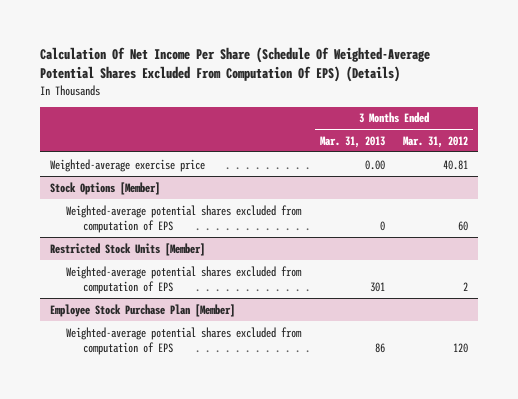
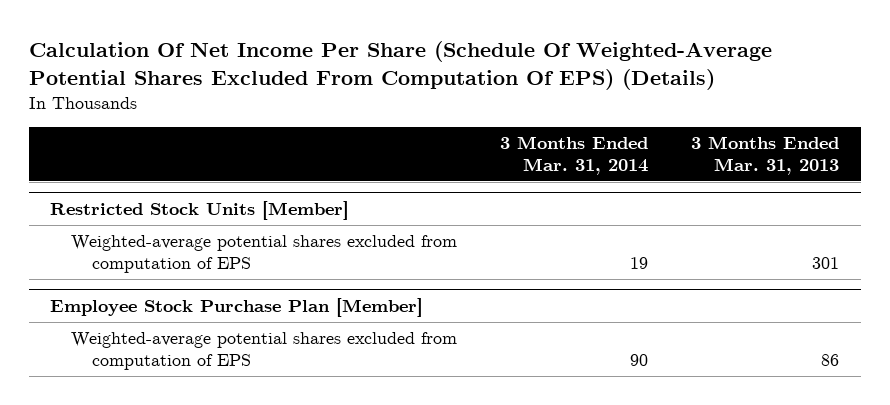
[403,135,469,148] Mar. 31, 2012 -> none
none -> [500,136,649,175] 3 Months Ended Mar. 31, 2014
[49,158,205,172] Weighted-average exercise price -> none
[49,181,160,195] Stock Options [Member] -> none
[66,204,303,233] Weighted-average potential shares excluded from computation of EPS -> none

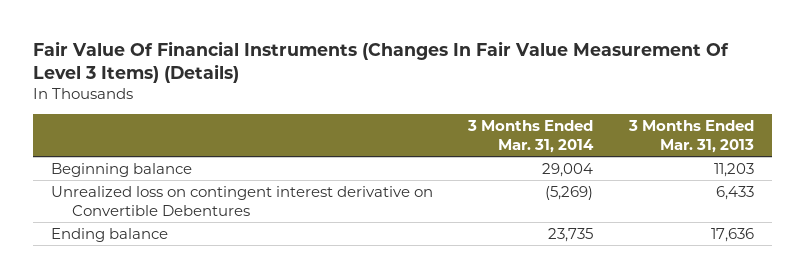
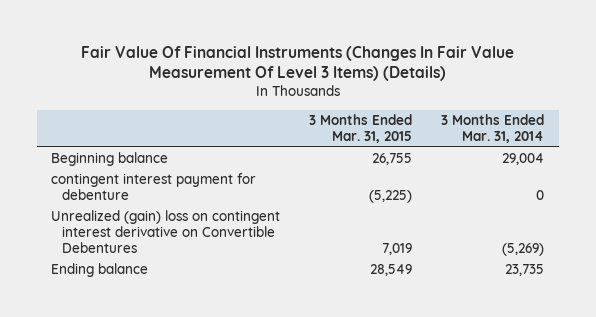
[628,120,755,154] 3 Months Ended Mar. 31, 2013 -> none
none -> [309,113,413,143] 3 Months Ended Mar. 31, 2015
none -> [51,173,257,201] contingent interest payment for debenture
[50,185,433,216] Unrealized loss on contingent interest derivative on Convertible Debentures -> [51,210,281,254] Unrealized (gain) loss on contingent interest derivative on Convertible Debentures

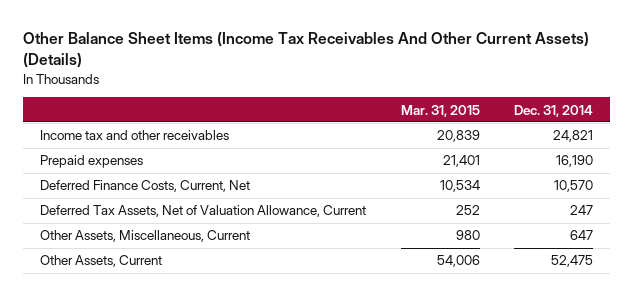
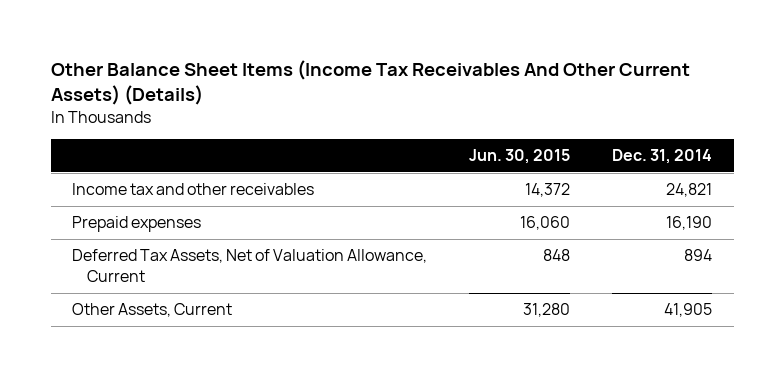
[400,104,480,117] Mar. 31, 2015 -> none
none -> [469,149,571,165] Jun. 30, 2015
[40,180,251,193] Deferred Finance Costs, Current, Net -> none
[40,230,251,243] Other Assets, Miscellaneous, Current -> none
[570,205,594,216] 247 -> [684,249,713,262] 894
[551,255,594,268] 52,475 -> [664,303,713,318] 41,905

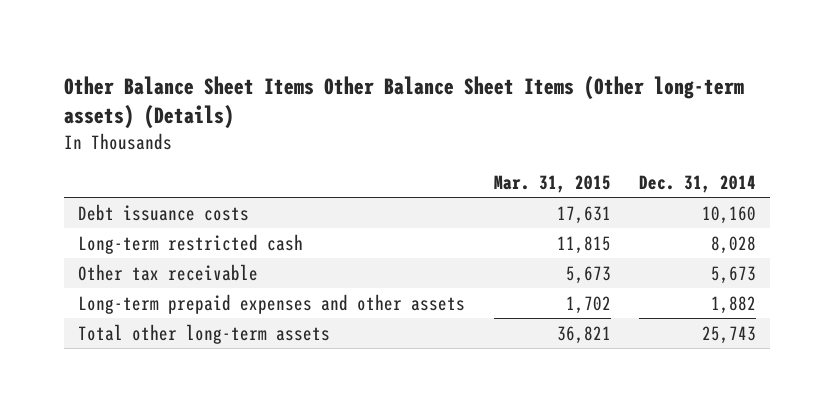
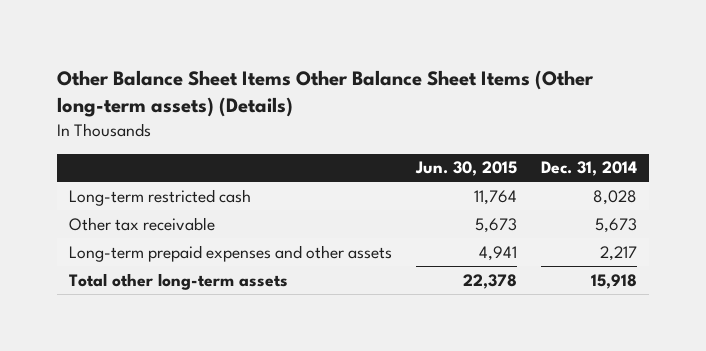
[493,175,611,194] Mar. 31, 2015 -> none
none -> [415,161,518,177] Jun. 30, 2015
[78,203,250,221] Debt issuance costs -> none
[711,295,757,314] 1,882 -> [600,245,638,261] 2,217
[702,325,757,344] 25,743 -> [591,273,638,289] 15,918

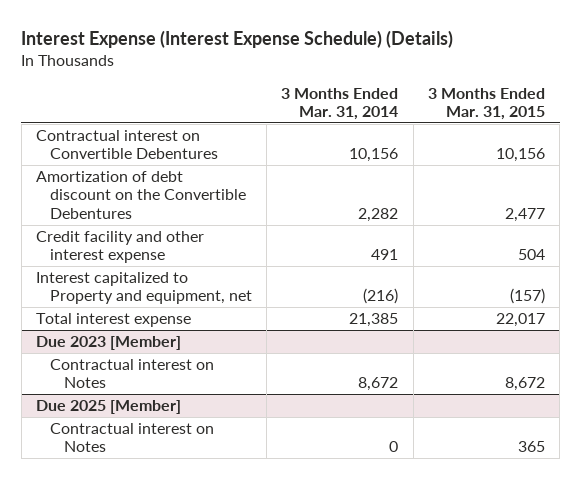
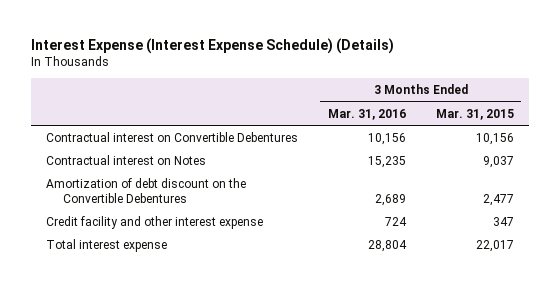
[281,87,399,121] 3 Months Ended Mar. 31, 2014 -> none
none -> [327,108,406,120] Mar. 31, 2016
none -> [45,155,206,166] Contractual interest on Notes
[35,271,253,305] Interest capitalized to Property and equipment, net -> none
[517,249,545,261] 504 -> [492,217,514,227] 347
[35,335,181,350] Due 2023 [Member] -> none
[50,358,215,389] Contractual interest on Notes -> none
[35,399,181,414] Due 2025 [Member] -> none
[50,422,215,453] Contractual interest on Notes -> none

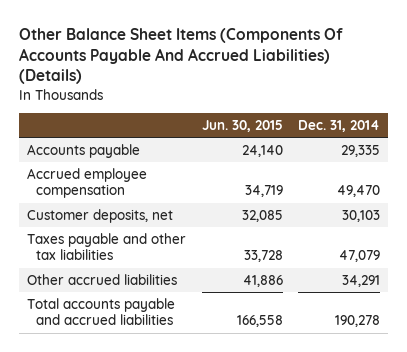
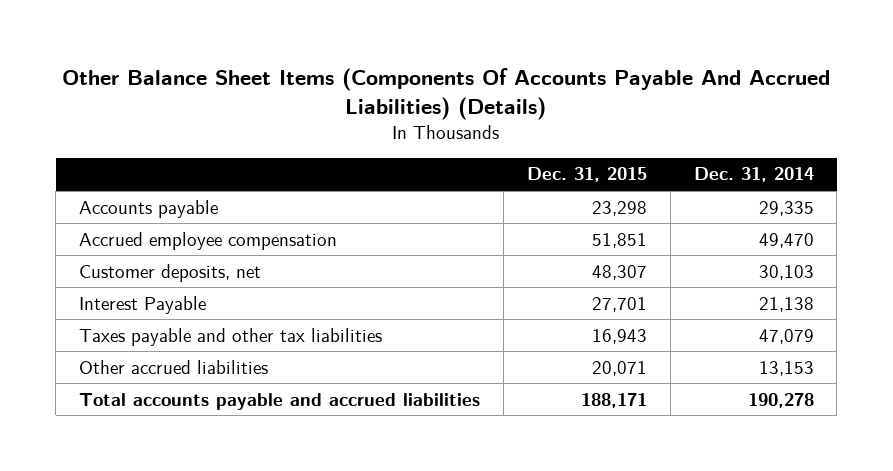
[201,119,283,132] Jun. 30, 2015 -> none
none -> [526,167,647,183] Dec. 31, 2015
none -> [79,295,207,314] Interest Payable
[342,274,381,287] 34,291 -> [758,360,814,376] 13,153

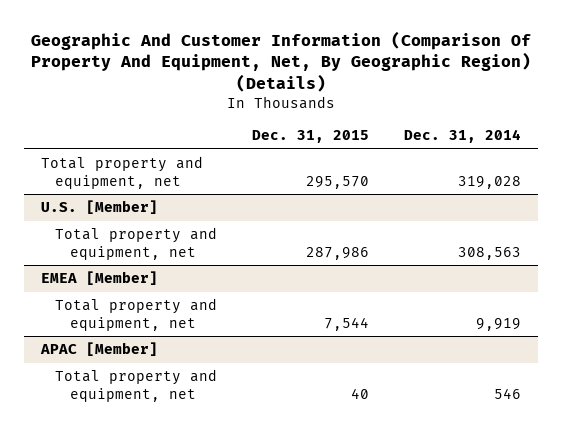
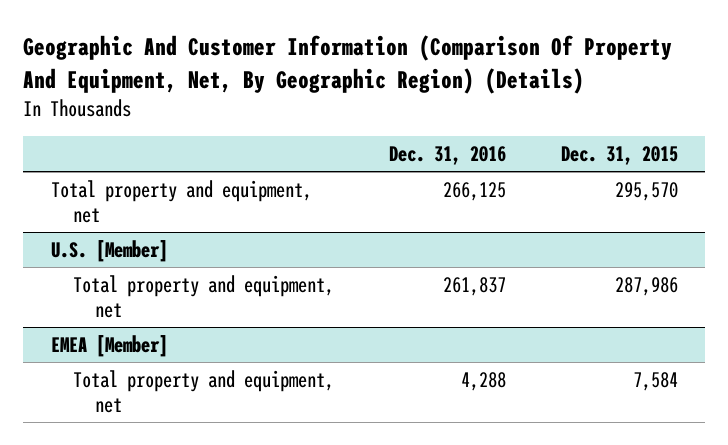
[404,129,522,144] Dec. 31, 2014 -> none
none -> [388,146,506,166] Dec. 31, 2016
[40,342,159,357] APAC [Member] -> none
[55,369,218,402] Total property and equipment, net -> none
[324,316,370,331] 7,544 -> [632,371,678,391] 7,584

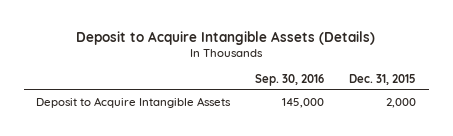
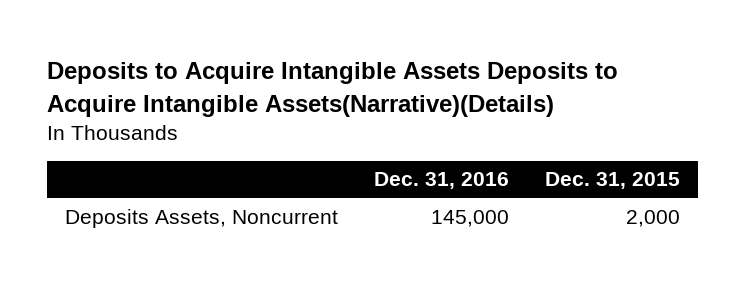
[76,30,376,45] Deposit to Acquire Intangible Assets (Details) -> [47,62,619,117] Deposits to Acquire Intangible Assets Deposits to Acquire Intangible Assets(Narrative)(Details)
[255,74,325,87] Sep. 30, 2016 -> none
none -> [374,172,510,190] Dec. 31, 2016
[36,96,232,108] Deposit to Acquire Intangible Assets -> [65,208,339,228] Deposits Assets, Noncurrent

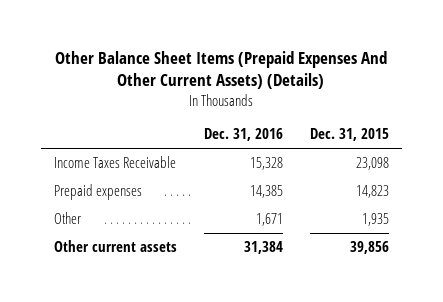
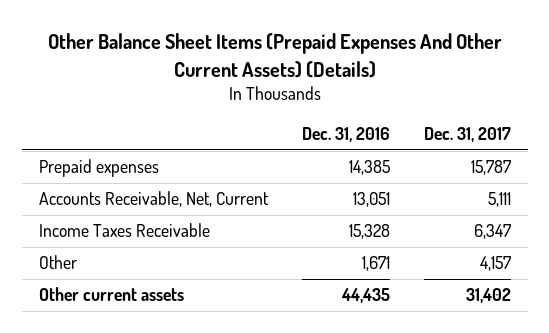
[309,128,389,142] Dec. 31, 2015 -> none
none -> [423,127,511,143] Dec. 31, 2017
none -> [38,191,269,208] Accounts Receivable, Net, Current
[54,155,177,168] Income Taxes Receivable -> [38,223,210,238] Income Taxes Receivable
[243,240,283,254] 31,384 -> [340,288,390,304] 44,435

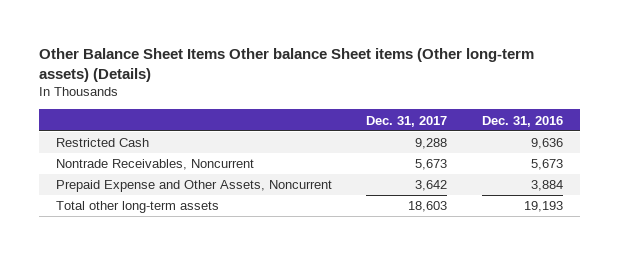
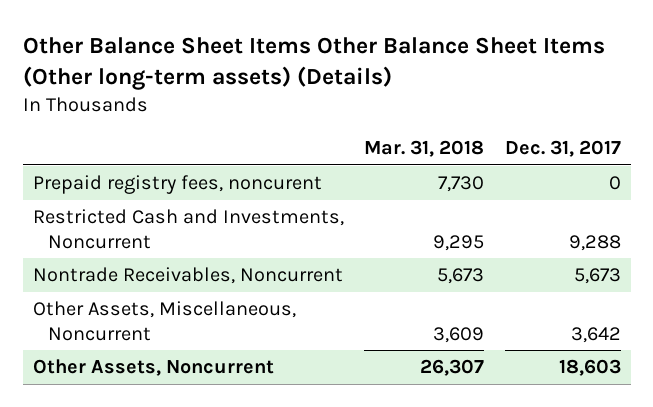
[38,47,534,82] Other Balance Sheet Items Other balance Sheet items (Other long-term assets) (Details) -> [22,37,605,91] Other Balance Sheet Items Other Balance Sheet Items (Other long-term assets) (Details)
[481,115,563,127] Dec. 31, 2016 -> none
none -> [364,140,485,158] Mar. 31, 2018
none -> [32,175,322,195] Prepaid registry fees, noncurent
[55,138,149,148] Restricted Cash -> [32,209,344,249] Restricted Cash and Investments, Noncurrent
[55,180,332,193] Prepaid Expense and Other Assets, Noncurrent -> [32,301,296,341] Other Assets, Miscellaneous, Noncurrent
[55,201,219,214] Total other long-term assets -> [32,359,274,377] Other Assets, Noncurrent

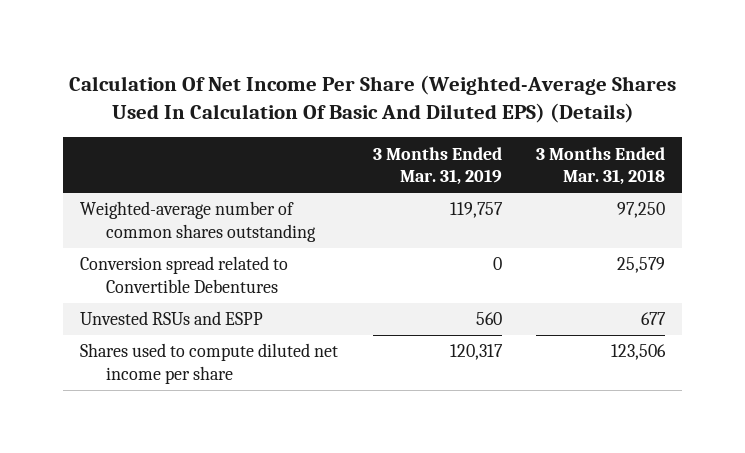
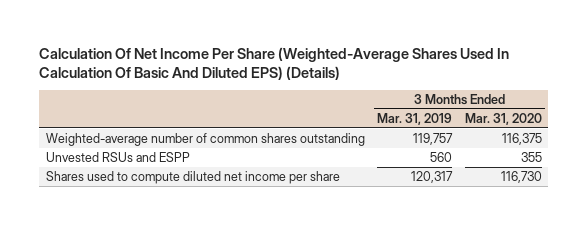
[536,146,666,186] 3 Months Ended Mar. 31, 2018 -> none
none -> [465,112,543,125] Mar. 31, 2020
[79,256,288,294] Conversion spread related to Convertible Debentures -> none

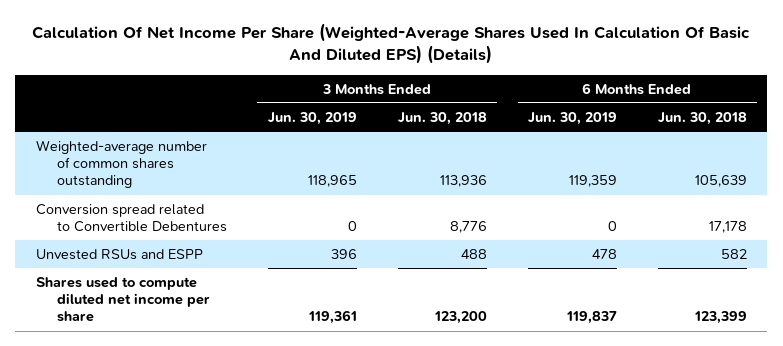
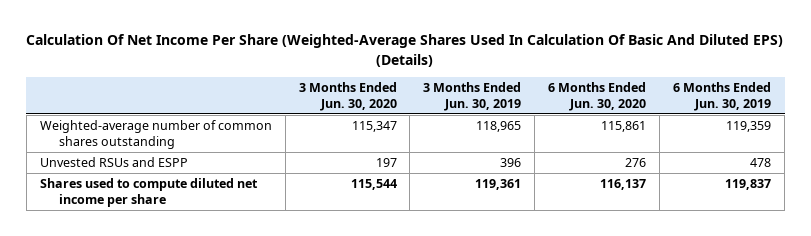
[397,112,487,126] Jun. 30, 2018 -> none
[657,112,747,126] Jun. 30, 2018 -> none
none -> [298,81,397,111] 3 Months Ended Jun. 30, 2020
none -> [548,81,647,111] 6 Months Ended Jun. 30, 2020
[35,204,227,233] Conversion spread related to Convertible Debentures -> none

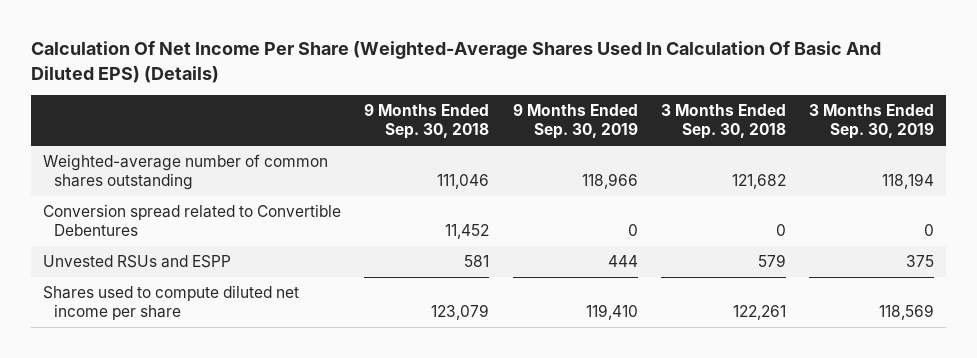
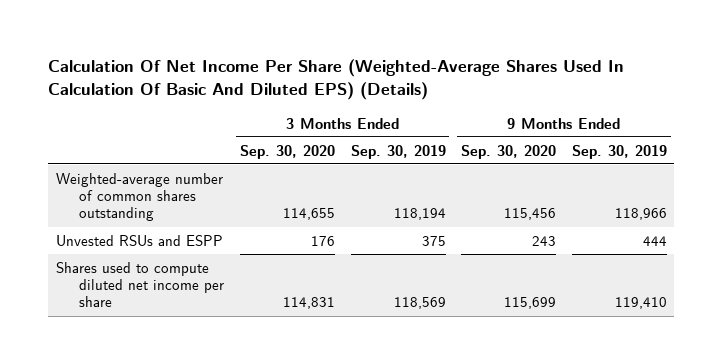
[364,104,490,140] 9 Months Ended Sep. 30, 2018 -> none
[660,104,786,140] 3 Months Ended Sep. 30, 2018 -> none
none -> [239,144,335,159] Sep. 30, 2020
none -> [461,144,557,159] Sep. 30, 2020
[42,204,341,237] Conversion spread related to Convertible Debentures -> none

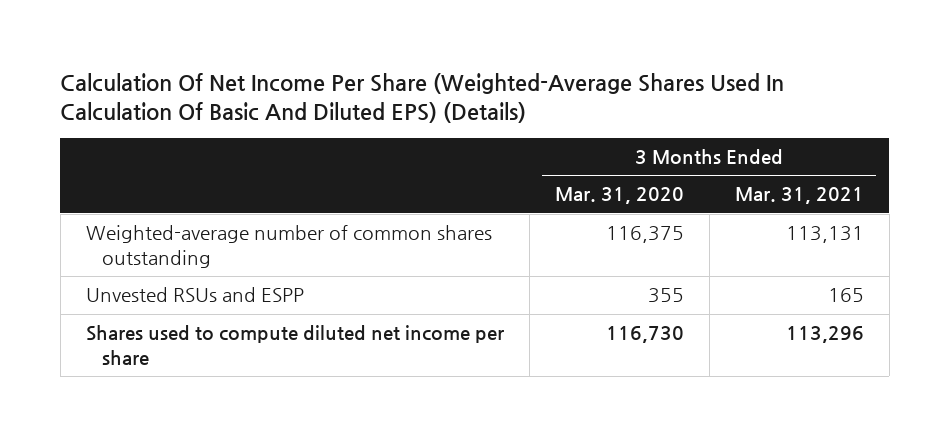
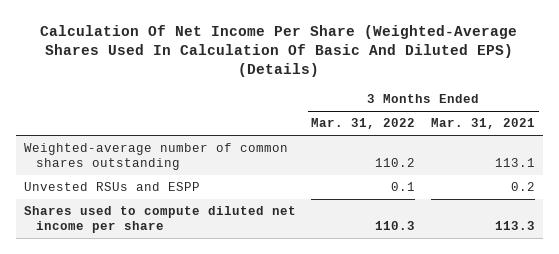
[554,187,684,205] Mar. 31, 2020 -> none
none -> [311,118,416,130] Mar. 31, 2022
[785,226,864,244] 113,131 -> [494,158,535,168] 113.1
[827,288,864,303] 165 -> [510,182,535,192] 0.2
[785,326,864,344] 113,296 -> [494,221,535,231] 113.3

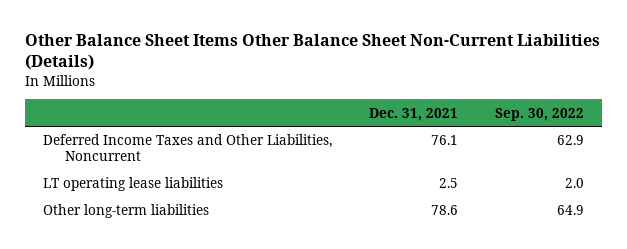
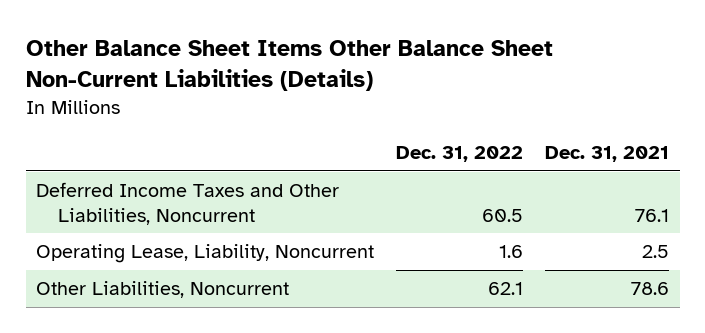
[494,107,584,121] Sep. 30, 2022 -> none
none -> [396,145,524,162] Dec. 31, 2022
[42,177,223,192] LT operating lease liabilities -> [36,244,375,264] Operating Lease, Liability, Noncurrent
[42,204,209,219] Other long-term liabilities -> [36,281,290,299] Other Liabilities, Noncurrent

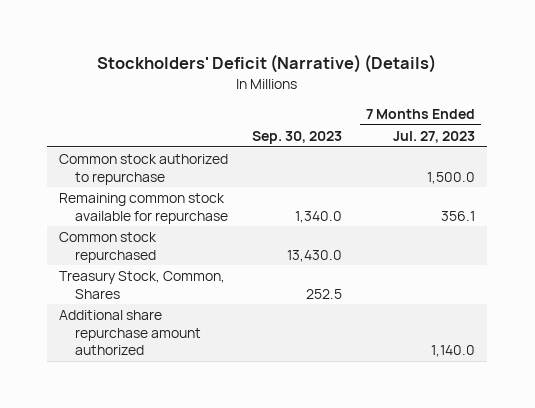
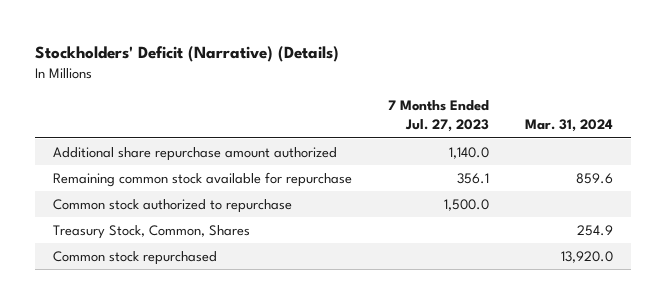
[252,130,343,144] Sep. 30, 2023 -> none
none -> [524,119,613,133] Mar. 31, 2024
[59,310,202,356] Additional share repurchase amount authorized -> [52,147,337,162] Additional share repurchase amount authorized
[59,154,229,185] Common stock authorized to repurchase -> [52,199,292,214] Common stock authorized to repurchase
[59,232,158,263] Common stock repurchased -> [52,251,217,266] Common stock repurchased

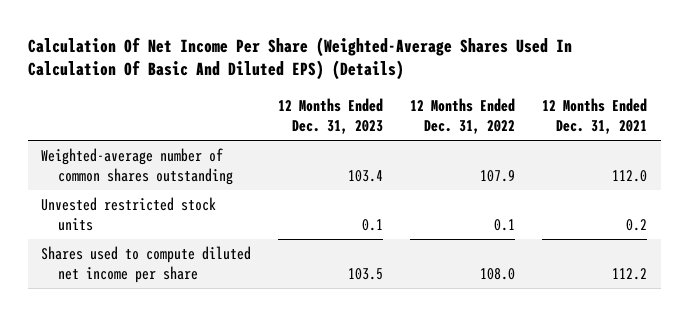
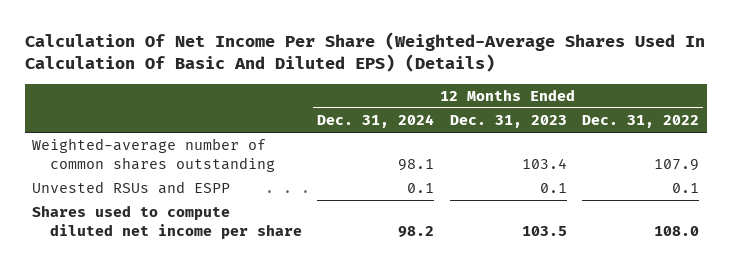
[542,97,648,134] 12 Months Ended Dec. 31, 2021 -> none
none -> [317,114,435,129] Dec. 31, 2024
[41,197,217,231] Unvested restricted stock units -> [32,181,231,195] Unvested RSUs and ESPP

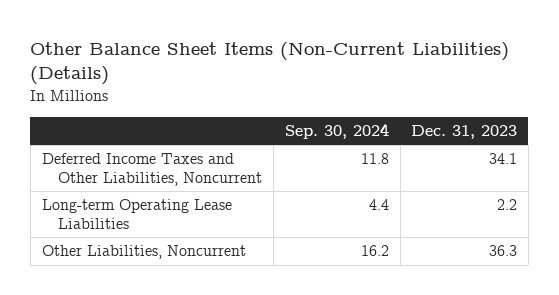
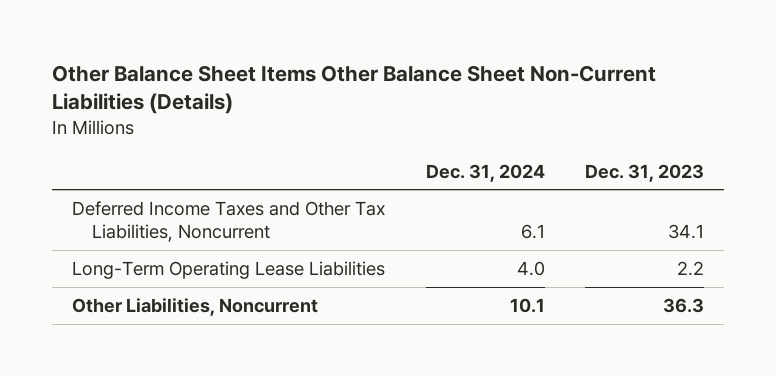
[30,41,510,86] Other Balance Sheet Items (Non-Current Liabilities) (Details) -> [52,64,657,115] Other Balance Sheet Items Other Balance Sheet Non-Current Liabilities (Details)
[284,122,389,139] Sep. 30, 2024 -> none
none -> [425,163,545,182] Dec. 31, 2024
[41,153,263,186] Deferred Income Taxes and Other Liabilities, Noncurrent -> [72,200,386,243] Deferred Income Taxes and Other Tax Liabilities, Noncurrent
[41,199,232,229] Long-term Operating Lease Liabilities -> [72,260,386,279] Long-Term Operating Lease Liabilities

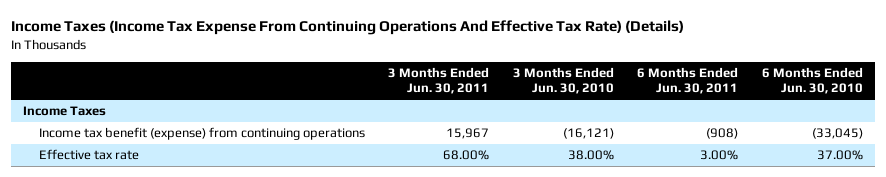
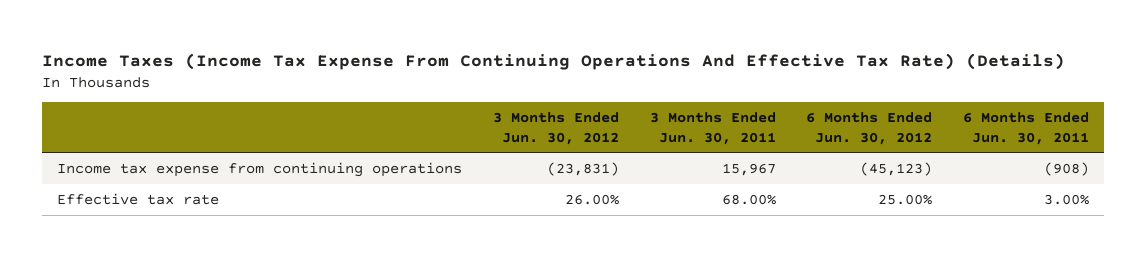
[512,67,614,95] 3 Months Ended Jun. 30, 2010 -> none
[761,67,863,95] 6 Months Ended Jun. 30, 2010 -> none
none -> [493,112,620,145] 3 Months Ended Jun. 30, 2012
none -> [806,112,933,145] 6 Months Ended Jun. 30, 2012
[22,106,106,117] Income Taxes -> none
[38,127,365,141] Income tax benefit (expense) from continuing operations -> [57,162,463,178] Income tax expense from continuing operations

